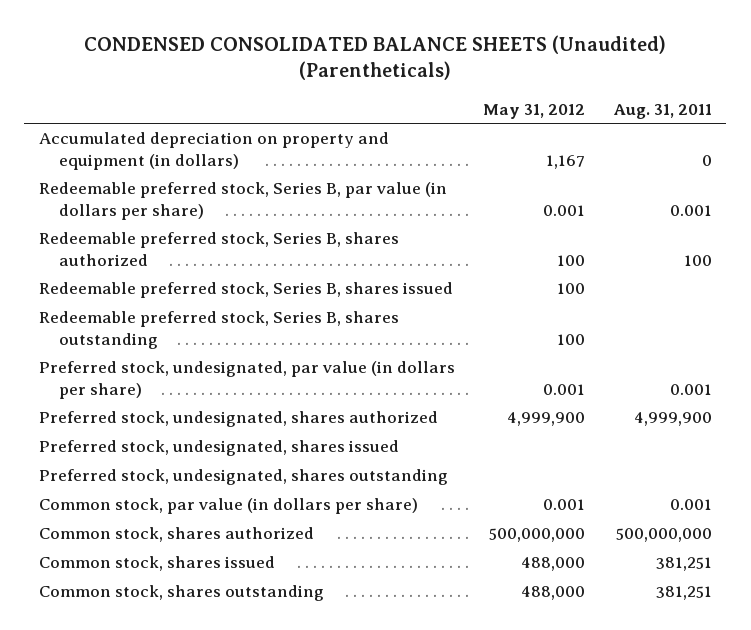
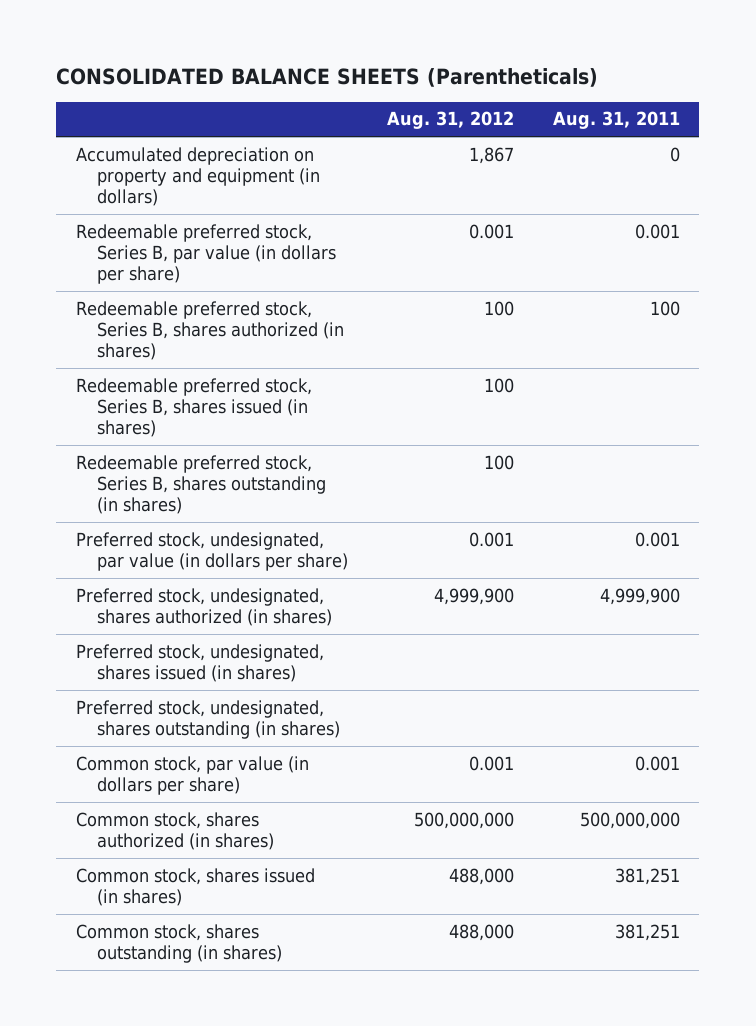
[84,34,667,81] CONDENSED CONSOLIDATED BALANCE SHEETS (Unaudited) (Parentheticals) -> [56,67,599,87] CONSOLIDATED BALANCE SHEETS (Parentheticals)
[483,103,586,119] May 31, 2012 -> none
none -> [387,111,515,130] Aug. 31, 2012
[38,232,399,267] Redeemable preferred stock, Series B, shares authorized -> [75,300,345,360] Redeemable preferred stock, Series B, shares authorized (in shares)
[38,282,453,299] Redeemable preferred stock, Series B, shares issued -> [75,377,312,437] Redeemable preferred stock, Series B, shares issued (in shares)
[38,311,399,350] Redeemable preferred stock, Series B, shares outstanding -> [75,454,327,514] Redeemable preferred stock, Series B, shares outstanding (in shares)
[38,411,438,428] Preferred stock, undesignated, shares authorized -> [75,587,333,626] Preferred stock, undesignated, shares authorized (in shares)
[38,440,399,457] Preferred stock, undesignated, shares issued -> [75,643,324,682] Preferred stock, undesignated, shares issued (in shares)
[38,469,448,486] Preferred stock, undesignated, shares outstanding -> [75,699,341,739] Preferred stock, undesignated, shares outstanding (in shares)
[38,527,314,543] Common stock, shares authorized -> [75,811,275,850] Common stock, shares authorized (in shares)
[38,556,275,572] Common stock, shares issued -> [75,867,315,906] Common stock, shares issued (in shares)
[38,585,324,602] Common stock, shares outstanding -> [75,923,283,963] Common stock, shares outstanding (in shares)

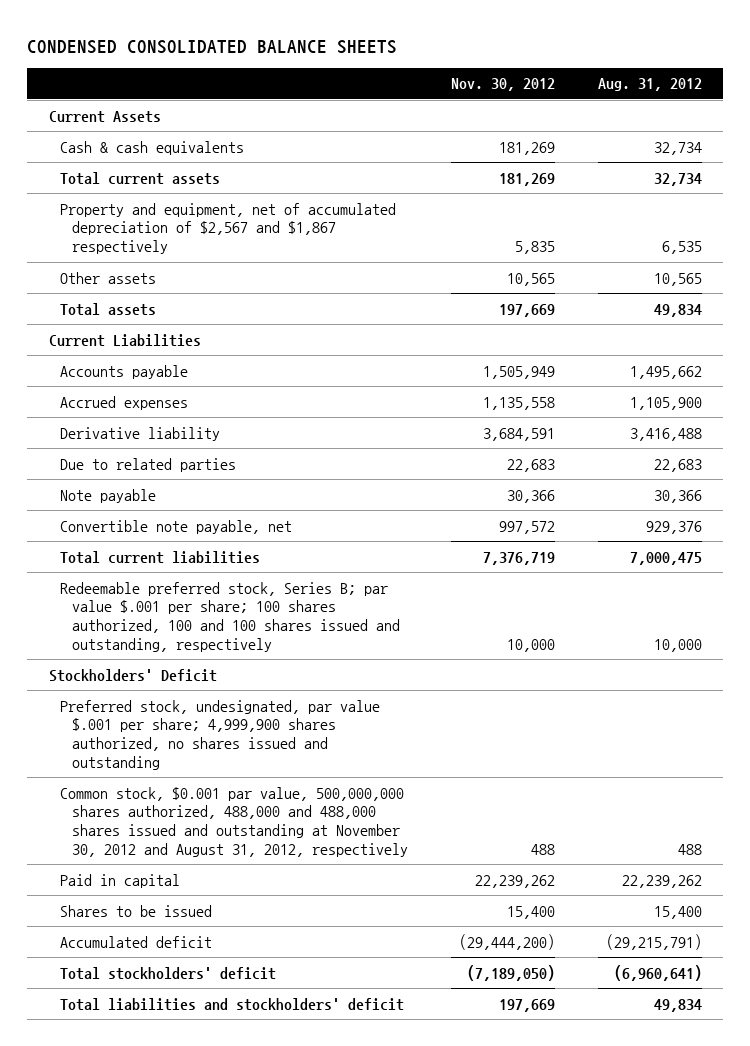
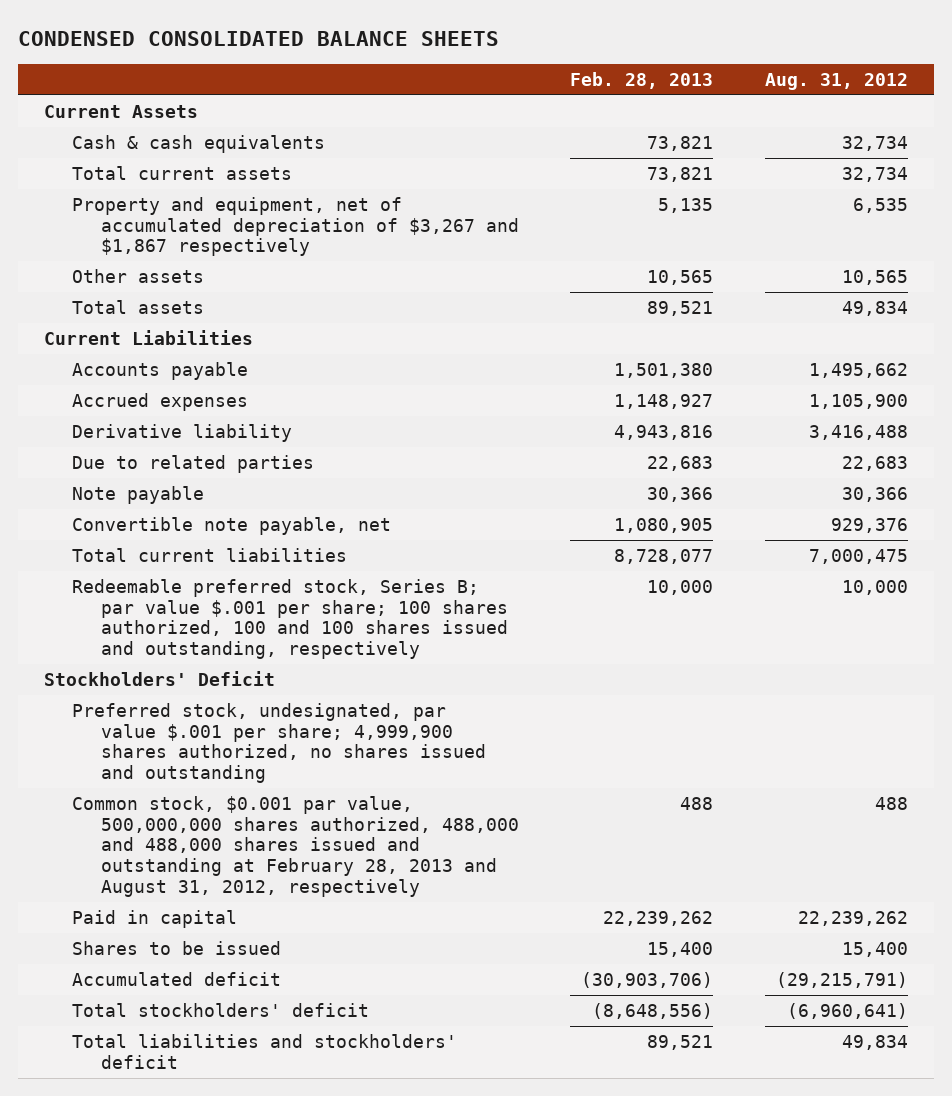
[450,78,555,92] Nov. 30, 2012 -> none
none -> [570,71,714,89] Feb. 28, 2013
[60,202,397,255] Property and equipment, net of accumulated depreciation of $2,567 and $1,867 respectively -> [72,196,519,257] Property and equipment, net of accumulated depreciation of $3,267 and $1,867 respectively
[60,786,408,858] Common stock, $0.001 par value, 500,000,000 shares authorized, 488,000 and 488,000 shares issued and outstanding at November 30, 2012 and August 31, 2012, respectively -> [72,795,519,897] Common stock, $0.001 par value, 500,000,000 shares authorized, 488,000 and 488,000 shares issued and outstanding at February 28, 2013 and August 31, 2012, respectively

